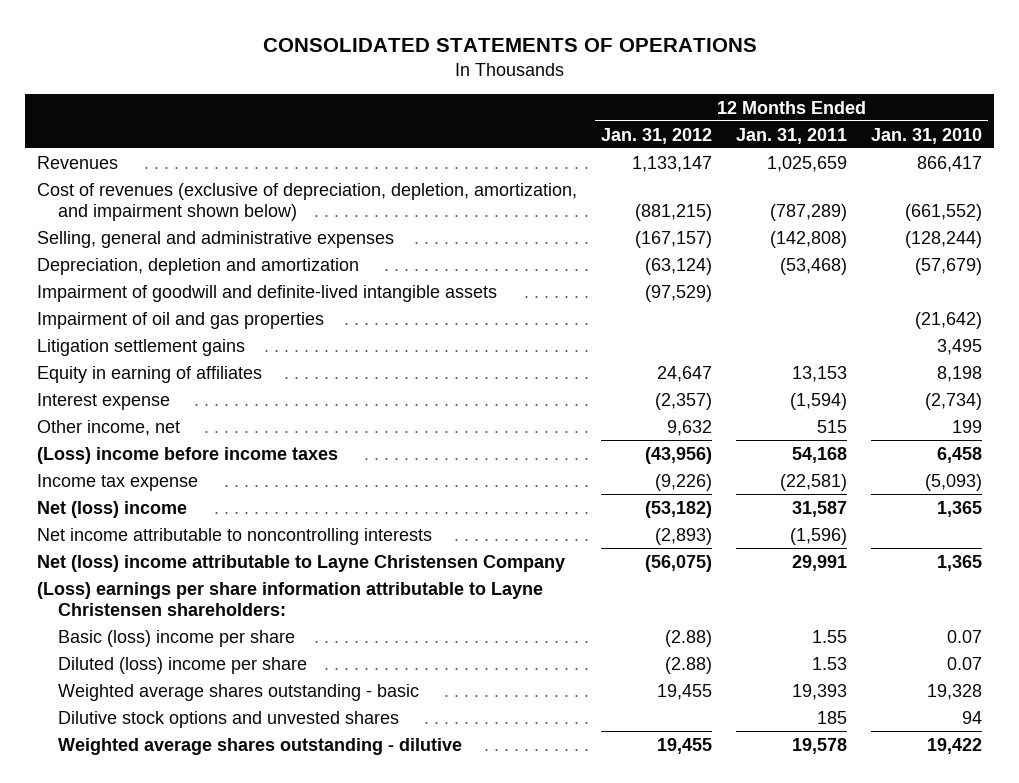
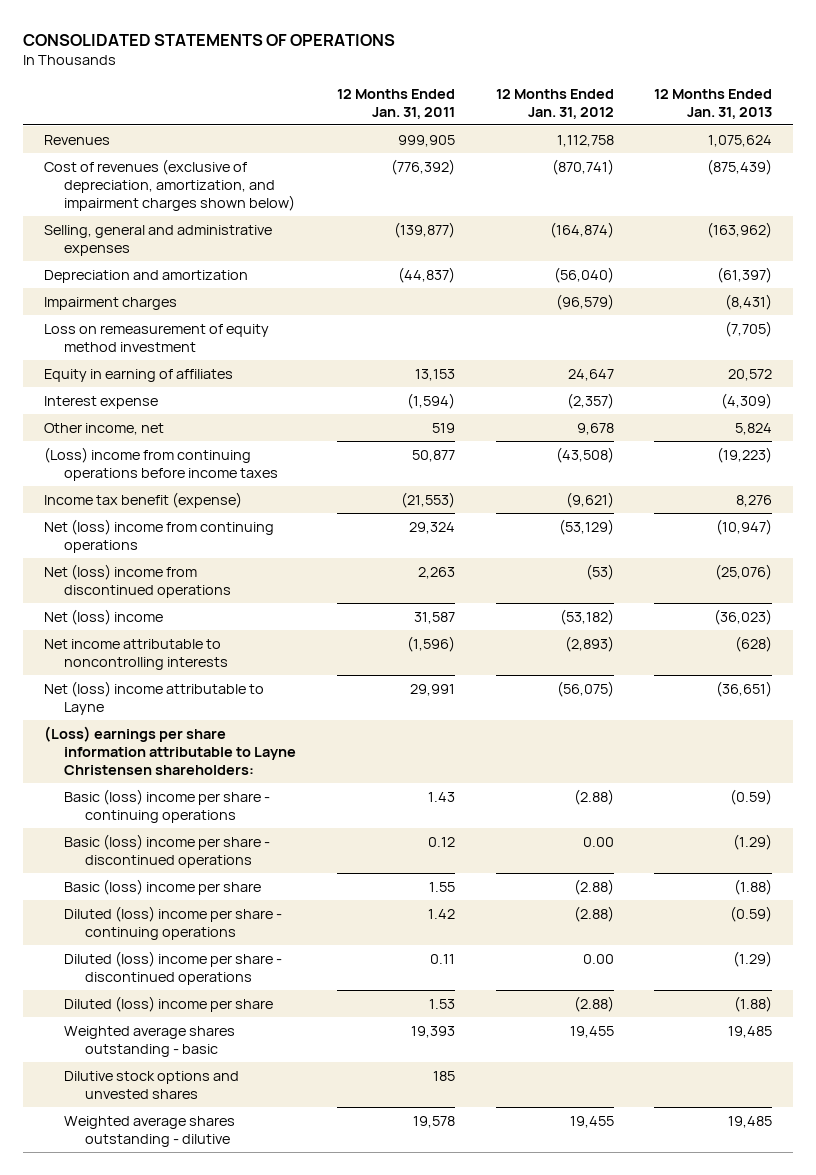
[871,127,983,144] Jan. 31, 2010 -> none
none -> [654,88,773,119] 12 Months Ended Jan. 31, 2013
[36,284,497,302] Impairment of goodwill and definite-lived intangible assets -> none
[36,311,324,329] Impairment of oil and gas properties -> none
[36,338,245,356] Litigation settlement gains -> none
[631,155,712,172] 1,133,147 -> [556,134,614,147] 1,112,758
[767,155,848,172] 1,025,659 -> [397,134,455,147] 999,905
[36,182,577,222] Cost of revenues (exclusive of depreciation, depletion, amortization, and impairment shown below) -> [43,158,296,212] Cost of revenues (exclusive of depreciation, amortization, and impairment charges shown below)
[634,204,712,222] (881,215) -> [551,158,614,175] (870,741)
[770,204,848,222] (787,289) -> [390,158,455,175] (776,392)
[634,230,712,248] (167,157) -> [549,221,614,238] (164,874)
[770,230,848,248] (142,808) -> [393,221,455,238] (139,877)
[36,257,359,275] Depreciation, depletion and amortization -> [43,269,248,283] Depreciation and amortization
[644,257,712,275] (63,124) -> [553,266,614,283] (56,040)
[780,257,848,275] (53,468) -> [397,266,455,283] (44,837)
none -> [43,296,177,310] Impairment charges
none -> [43,323,269,353] Loss on remeasurement of equity method investment
[666,419,712,436] 9,632 -> [576,422,614,435] 9,678
[817,419,848,433] 515 -> [431,422,455,433] 519
[36,446,338,464] (Loss) income before income taxes -> [43,446,279,482] (Loss) income from continuing operations before income taxes
[644,446,712,464] (43,956) -> [555,446,614,463] (43,508)
[792,446,848,463] 54,168 -> [411,449,455,462] 50,877
[36,473,198,491] Income tax expense -> [43,491,242,508] Income tax benefit (expense)
[654,473,712,491] (9,226) -> [565,491,614,508] (9,621)
[780,473,848,491] (22,581) -> [400,491,455,508] (21,553)
none -> [43,518,274,554] Net (loss) income from continuing operations
none -> [43,563,232,599] Net (loss) income from discontinued operations
[36,554,565,572] Net (loss) income attributable to Layne Christensen Company -> [43,680,264,716] Net (loss) income attributable to Layne
none -> [64,788,271,824] Basic (loss) income per share - continuing operations
none -> [64,833,271,869] Basic (loss) income per share - discontinued operations
none -> [64,905,283,941] Diluted (loss) income per share - continuing operations
none -> [64,950,283,986] Diluted (loss) income per share - discontinued operations

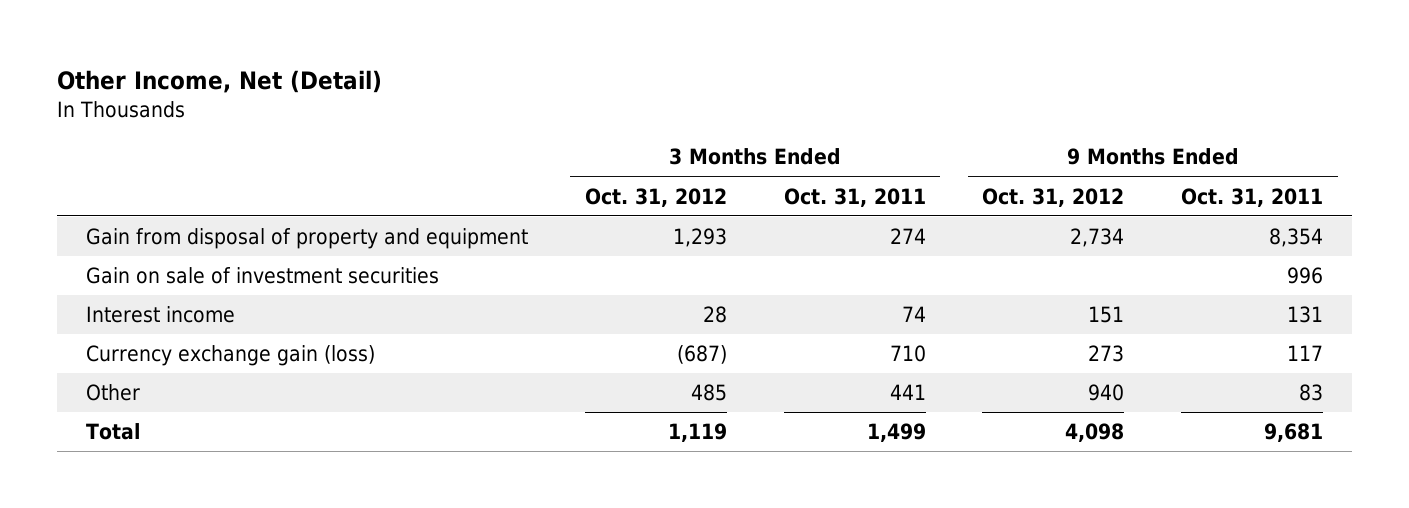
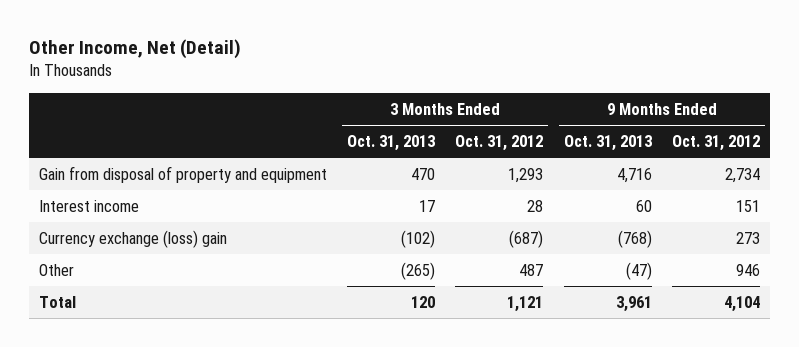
[783,187,926,207] Oct. 31, 2011 -> none
[1181,187,1324,207] Oct. 31, 2011 -> none
none -> [347,134,436,151] Oct. 31, 2013
none -> [563,134,652,151] Oct. 31, 2013
[85,267,439,285] Gain on sale of investment securities -> none
[85,345,375,367] Currency exchange gain (loss) -> [39,229,228,248] Currency exchange (loss) gain
[690,384,727,402] 485 -> [519,263,544,276] 487
[1088,384,1125,402] 940 -> [735,263,760,276] 946
[667,423,727,443] 1,119 -> [507,295,544,312] 1,121
[1065,423,1125,443] 4,098 -> [723,295,760,312] 4,104

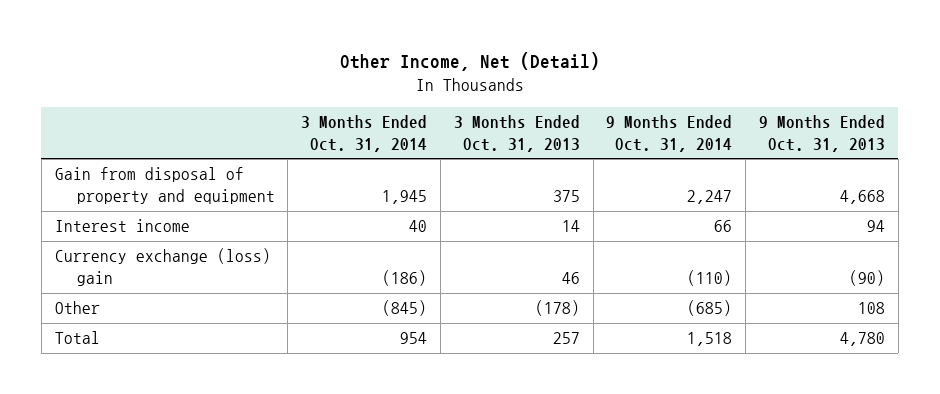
[455,134,544,151] Oct. 31, 2012 -> none
[671,134,760,151] Oct. 31, 2012 -> none
none -> [301,114,428,152] 3 Months Ended Oct. 31, 2014
none -> [606,114,733,152] 9 Months Ended Oct. 31, 2014
[411,167,436,180] 470 -> [552,189,580,202] 375
[616,167,652,183] 4,716 -> [840,189,886,204] 4,668
[419,199,436,212] 17 -> [561,220,580,233] 14
[635,199,652,212] 60 -> [867,220,886,233] 94
[401,229,436,248] (102) -> [561,271,580,284] 46
[617,229,652,248] (768) -> [849,269,886,286] (90)
[401,261,436,280] (265) -> [534,300,580,317] (178)
[625,261,652,280] (47) -> [858,302,886,315] 108
[411,295,436,308] 120 -> [552,332,580,345] 257
[615,295,652,312] 3,961 -> [840,332,886,347] 4,780

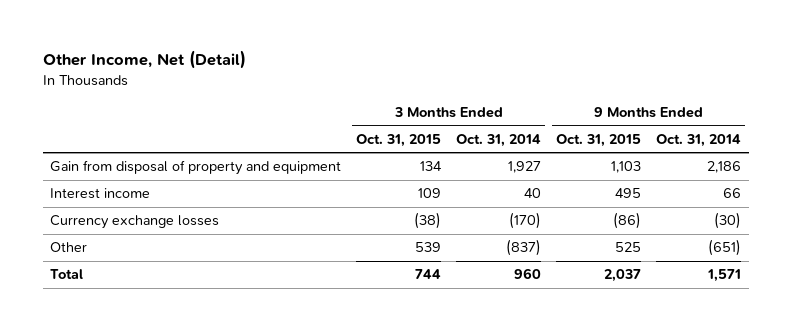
[453,114,580,152] 3 Months Ended Oct. 31, 2013 -> none
[759,114,886,152] 9 Months Ended Oct. 31, 2013 -> none
none -> [356,134,442,148] Oct. 31, 2015
none -> [556,134,642,148] Oct. 31, 2015
[382,189,428,204] 1,945 -> [508,161,542,174] 1,927
[687,189,733,204] 2,247 -> [707,161,742,174] 2,186
[54,248,271,286] Currency exchange (loss) gain -> [50,215,220,230] Currency exchange losses
[382,269,428,286] (186) -> [509,212,542,230] (170)
[687,269,733,286] (110) -> [714,212,742,230] (30)
[382,300,428,317] (845) -> [506,239,542,257] (837)
[687,300,733,317] (685) -> [708,239,742,257] (651)
[400,332,428,345] 954 -> [514,268,542,280] 960
[687,332,733,347] 1,518 -> [707,269,742,283] 1,571

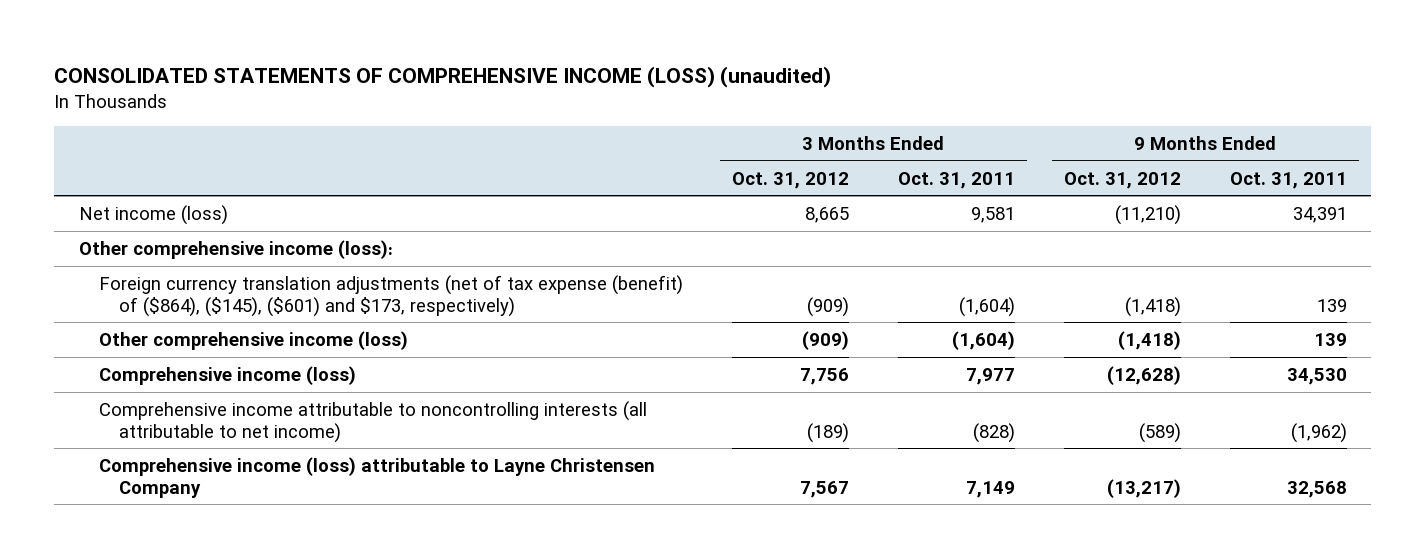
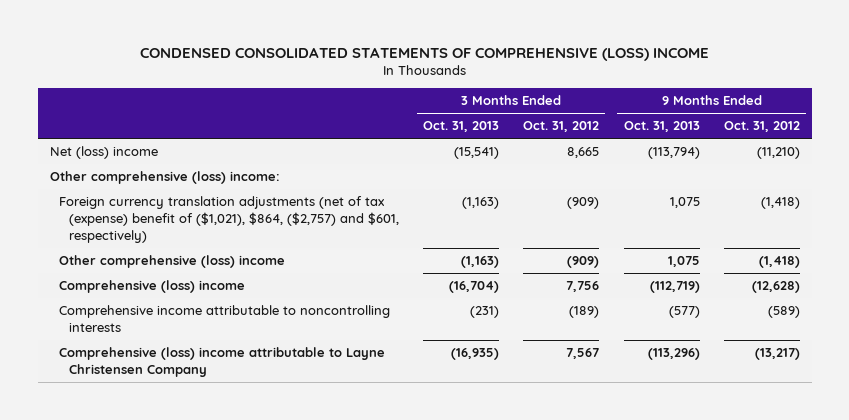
[54,65,832,88] CONSOLIDATED STATEMENTS OF COMPREHENSIVE INCOME (LOSS) (unaudited) -> [139,46,709,61] CONDENSED CONSOLIDATED STATEMENTS OF COMPREHENSIVE (LOSS) INCOME
[897,171,1015,189] Oct. 31, 2011 -> none
[1229,171,1347,189] Oct. 31, 2011 -> none
none -> [422,121,499,133] Oct. 31, 2013
none -> [623,121,700,133] Oct. 31, 2013
[78,204,228,225] Net income (loss) -> [49,146,158,160] Net (loss) income
[78,239,393,259] Other comprehensive income (loss): -> [49,171,280,185] Other comprehensive (loss) income:
[99,274,684,317] Foreign currency translation adjustments (net of tax expense (benefit) of ($864), ($145), ($601) and $173, respectively) -> [59,196,399,243] Foreign currency translation adjustments (net of tax (expense) benefit of ($1,021), $864, ($2,757) and $601, respectively)
[99,330,409,350] Other comprehensive income (loss) -> [59,255,286,269] Other comprehensive (loss) income
[99,365,357,385] Comprehensive income (loss) -> [59,280,246,294] Comprehensive (loss) income
[99,400,648,443] Comprehensive income attributable to noncontrolling interests (all attributable to net income) -> [59,305,391,332] Comprehensive income attributable to noncontrolling interests
[99,456,656,498] Comprehensive income (loss) attributable to Layne Christensen Company -> [59,347,386,377] Comprehensive (loss) income attributable to Layne Christensen Company

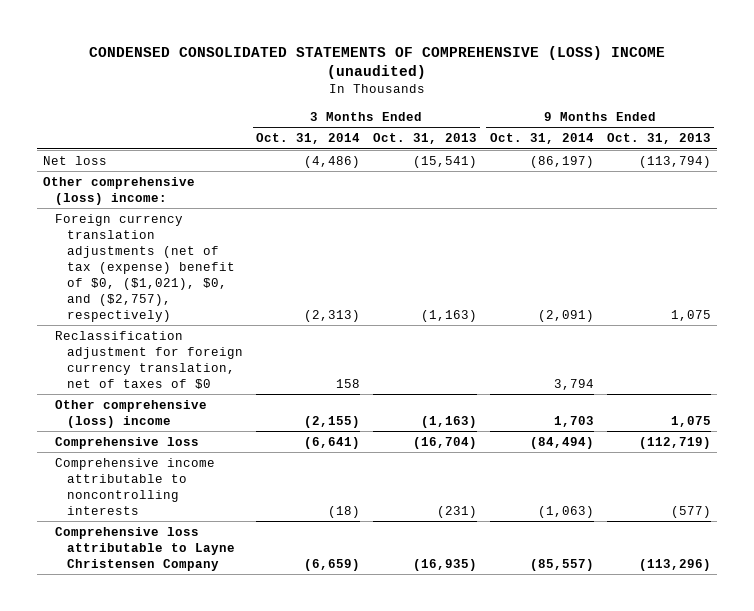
[139,46,709,61] CONDENSED CONSOLIDATED STATEMENTS OF COMPREHENSIVE (LOSS) INCOME -> [88,45,665,80] CONDENSED CONSOLIDATED STATEMENTS OF COMPREHENSIVE (LOSS) INCOME (unaudited)
[523,121,600,133] Oct. 31, 2012 -> none
[723,121,800,133] Oct. 31, 2012 -> none
none -> [255,133,360,145] Oct. 31, 2014
none -> [489,133,594,145] Oct. 31, 2014
[49,146,158,160] Net (loss) income -> [43,155,108,165] Net loss
[59,196,399,243] Foreign currency translation adjustments (net of tax (expense) benefit of ($1,021), $864, ($2,757) and $601, respectively) -> [55,213,235,322] Foreign currency translation adjustments (net of tax (expense) benefit of $0, ($1,021), $0, and ($2,757), respectively)
none -> [55,330,243,389] Reclassification adjustment for foreign currency translation, net of taxes of $0
[59,280,246,294] Comprehensive (loss) income -> [55,436,200,449] Comprehensive loss
[59,347,386,377] Comprehensive (loss) income attributable to Layne Christensen Company -> [55,526,235,571] Comprehensive loss attributable to Layne Christensen Company

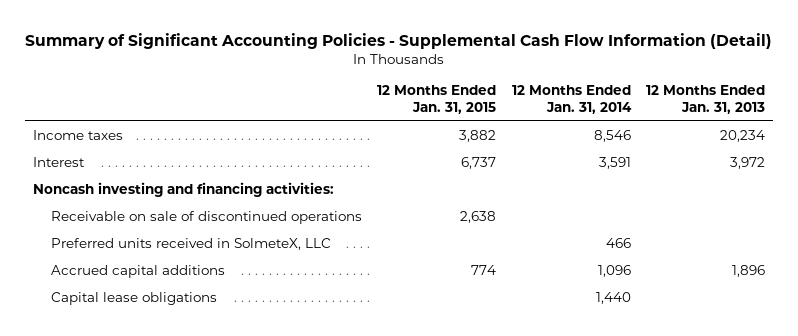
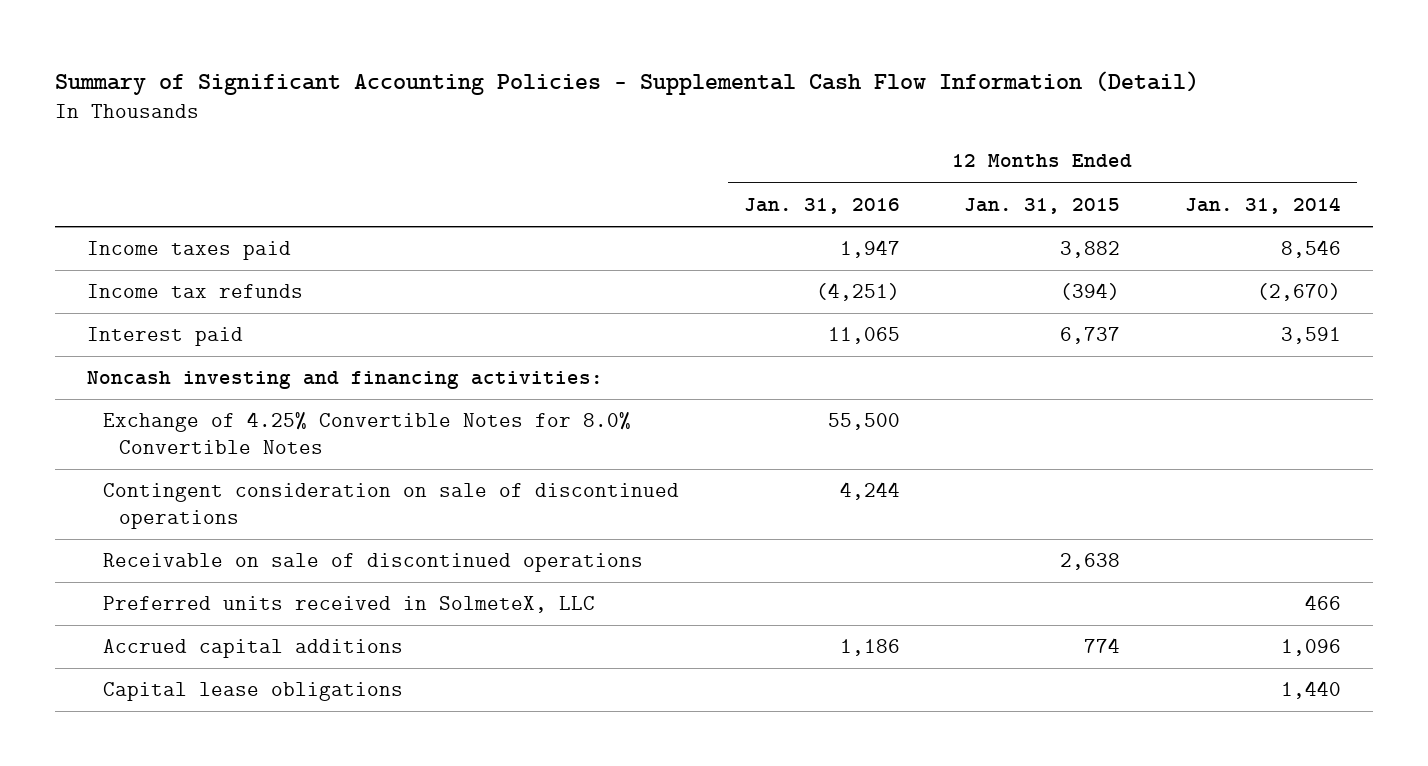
[646,85,766,114] 12 Months Ended Jan. 31, 2013 -> none
none -> [743,197,900,214] Jan. 31, 2016
[32,130,123,141] Income taxes -> [87,241,292,261] Income taxes paid
none -> [87,284,304,299] Income tax refunds
[32,157,85,168] Interest -> [87,327,244,347] Interest paid
none -> [103,412,632,455] Exchange of 4.25% Convertible Notes for 8.0% Convertible Notes
none -> [103,483,680,530] Contingent consideration on sale of discontinued operations

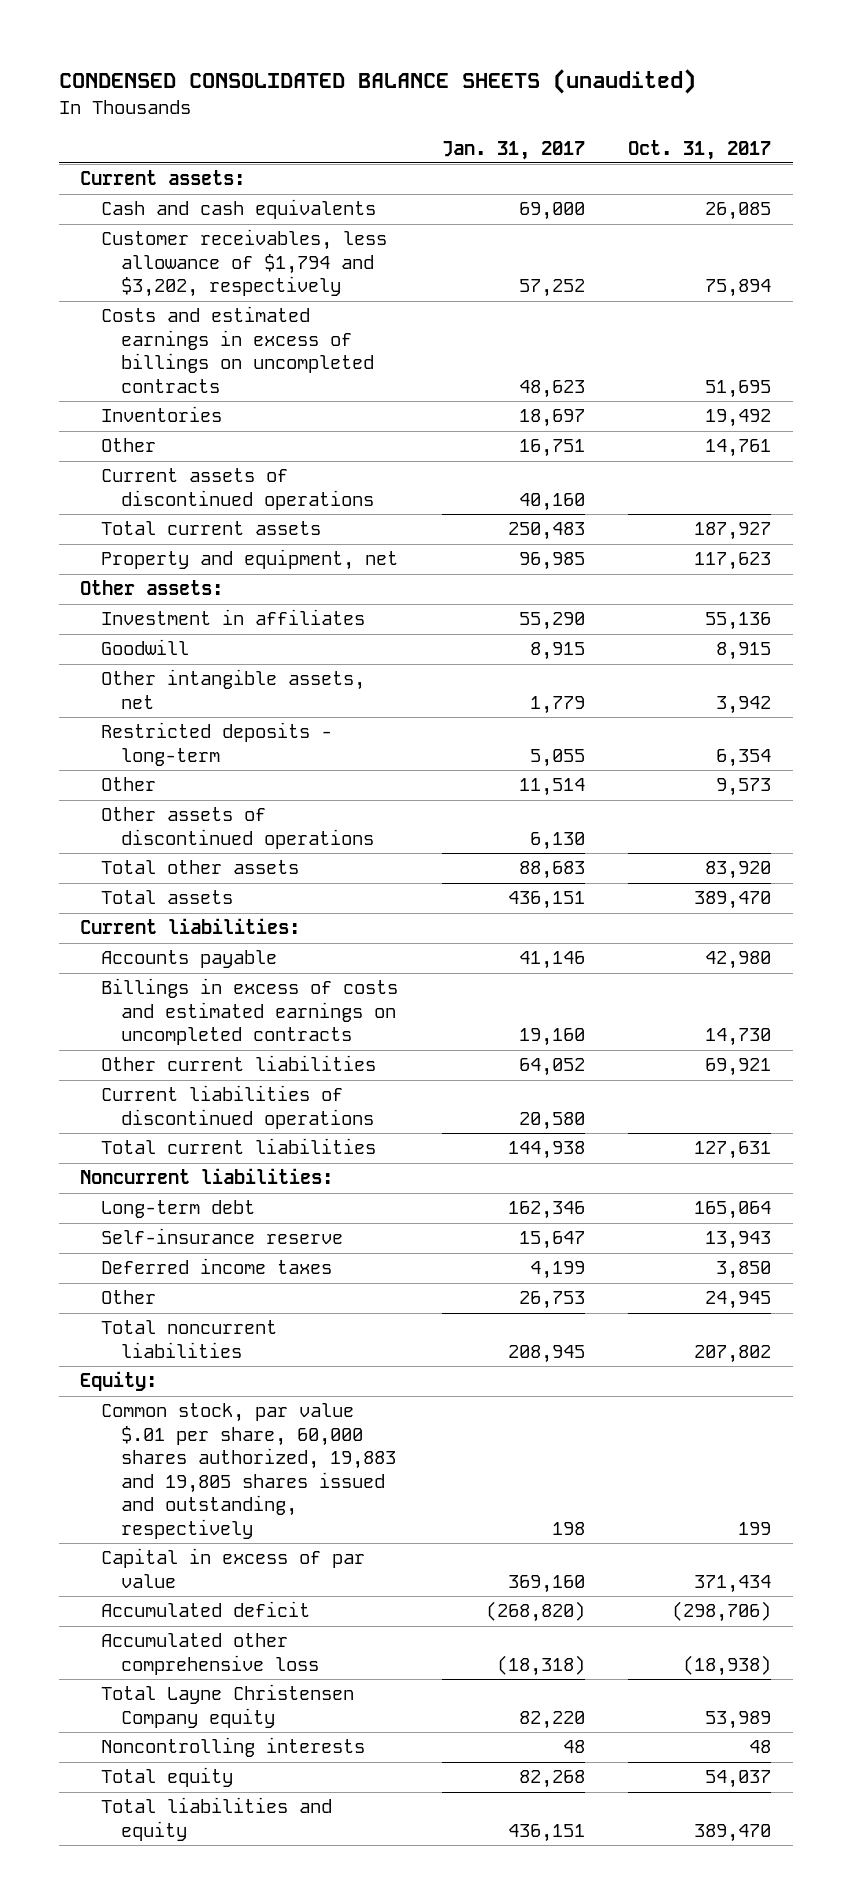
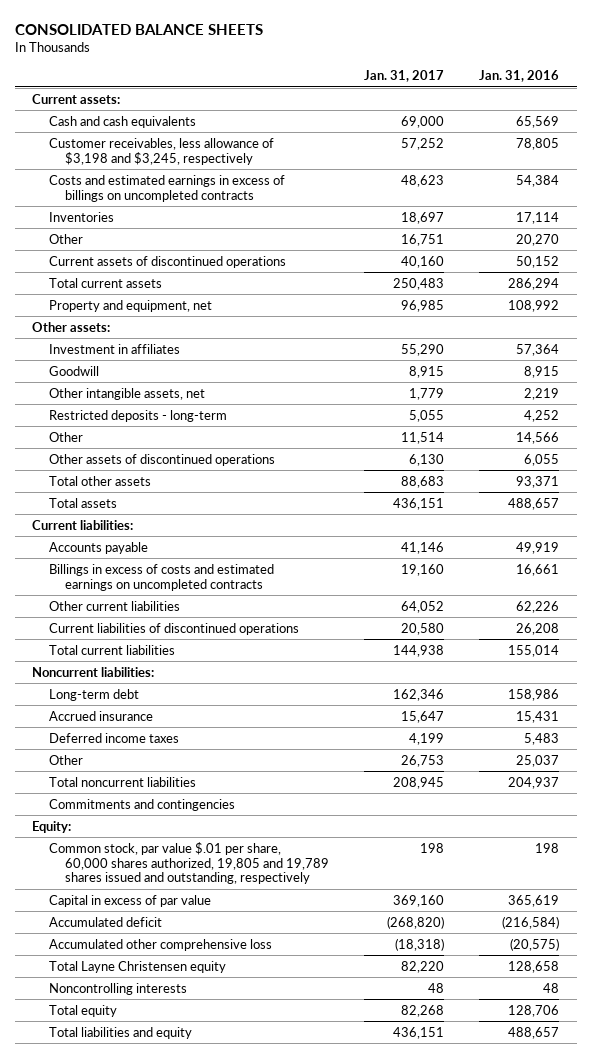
[58,69,696,95] CONDENSED CONSOLIDATED BALANCE SHEETS (unaudited) -> [15,23,264,35] CONSOLIDATED BALANCE SHEETS
[628,139,772,160] Oct. 31, 2017 -> none
none -> [479,70,560,83] Jan. 31, 2016
[100,229,387,298] Customer receivables, less allowance of $1,794 and $3,202, respectively -> [48,137,274,165] Customer receivables, less allowance of $3,198 and $3,245, respectively
[100,1228,343,1245] Self-insurance reserve -> [48,710,153,721] Accrued insurance
none -> [48,798,235,811] Commitments and contingencies
[100,1403,397,1539] Common stock, par value $.01 per share, 60,000 shares authorized, 19,883 and 19,805 shares issued and outstanding, respectively -> [48,841,330,885] Common stock, par value $.01 per share, 60,000 shares authorized, 19,805 and 19,789 shares issued and outstanding, respectively
[100,1684,354,1728] Total Layne Christensen Company equity -> [48,960,226,973] Total Layne Christensen equity

